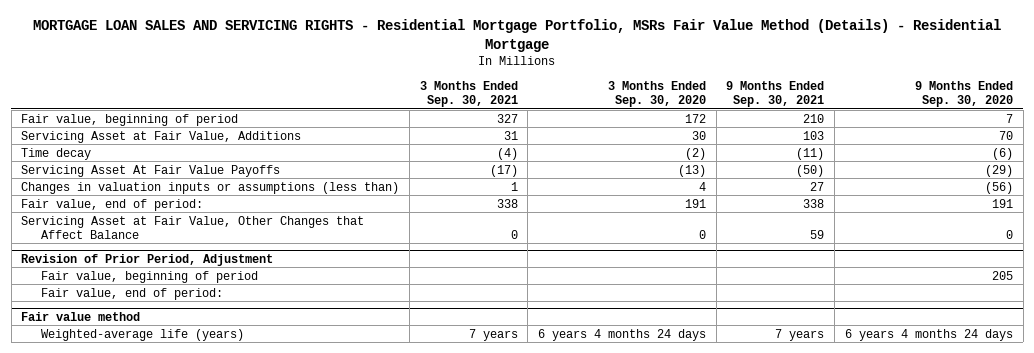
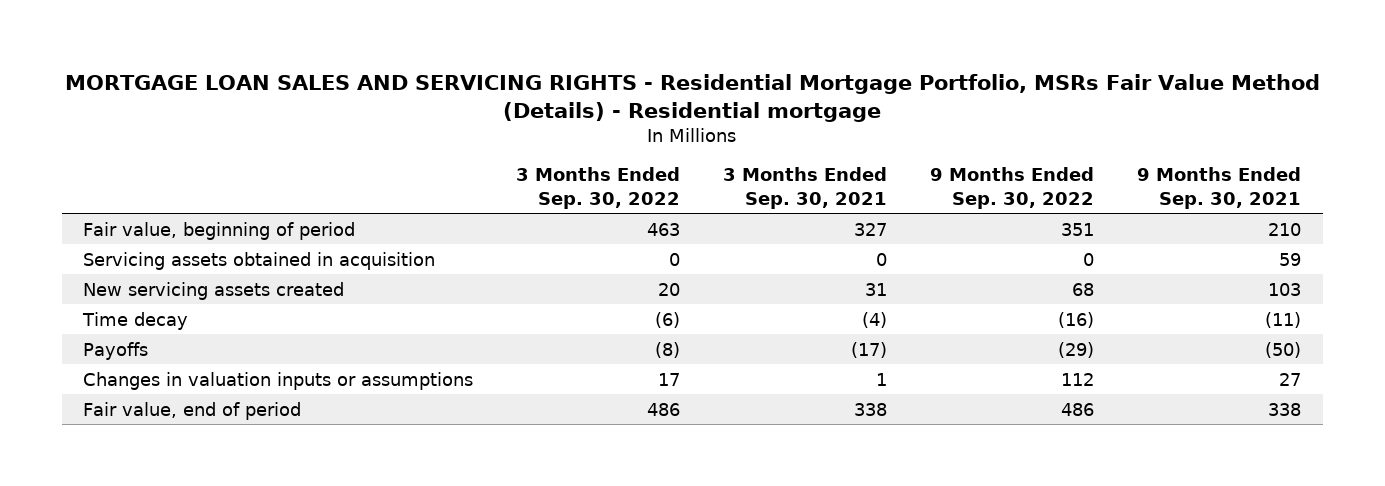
[33,19,1002,52] MORTGAGE LOAN SALES AND SERVICING RIGHTS - Residential Mortgage Portfolio, MSRs Fair Value Method (Details) - Residential Mortgage -> [65,73,1321,122] MORTGAGE LOAN SALES AND SERVICING RIGHTS - Residential Mortgage Portfolio, MSRs Fair Value Method (Details) - Residential mortgage
[608,81,707,108] 3 Months Ended Sep. 30, 2020 -> none
[914,81,1013,108] 9 Months Ended Sep. 30, 2020 -> none
none -> [516,167,681,209] 3 Months Ended Sep. 30, 2022
none -> [930,167,1095,209] 9 Months Ended Sep. 30, 2022
none -> [83,251,436,270] Servicing assets obtained in acquisition
[21,130,302,143] Servicing Asset at Fair Value, Additions -> [83,281,345,300] New servicing assets created
[21,215,365,239] Servicing Asset at Fair Value, Other Changes that Affect Balance -> none
[21,253,274,266] Revision of Prior Period, Adjustment -> none
[40,270,258,283] Fair value, beginning of period -> none
[40,287,223,300] Fair value, end of period: -> none
[21,311,141,321] Fair value method -> none
[40,328,244,341] Weighted-average life (years) -> none
[21,164,281,177] Servicing Asset At Fair Value Payoffs -> [83,341,149,360] Payoffs
[21,181,400,194] Changes in valuation inputs or assumptions (less than) -> [83,371,474,390] Changes in valuation inputs or assumptions
[21,198,204,211] Fair value, end of period: -> [83,401,302,420] Fair value, end of period

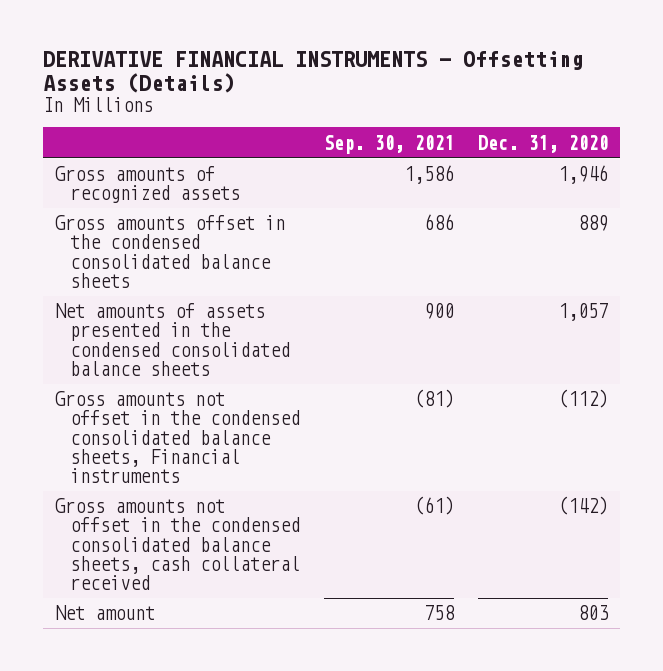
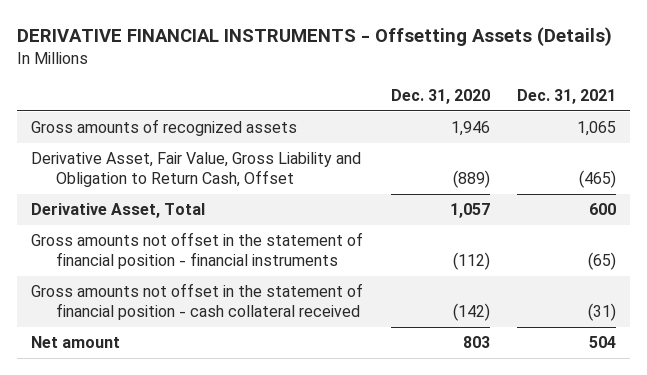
[324,134,455,154] Sep. 30, 2021 -> none
none -> [517,89,617,105] Dec. 31, 2021
[54,215,285,288] Gross amounts offset in the condensed consolidated balance sheets -> none
none -> [31,152,362,188] Derivative Asset, Fair Value, Gross Liability and Obligation to Return Cash, Offset
[54,303,291,376] Net amounts of assets presented in the condensed consolidated balance sheets -> [31,203,206,219] Derivative Asset, Total
[54,391,301,484] Gross amounts not offset in the condensed consolidated balance sheets, Financial instruments -> [31,232,364,270] Gross amounts not offset in the statement of financial position - financial instruments
[54,498,301,591] Gross amounts not offset in the condensed consolidated balance sheets, cash collateral received -> [31,283,364,321] Gross amounts not offset in the statement of financial position - cash collateral received

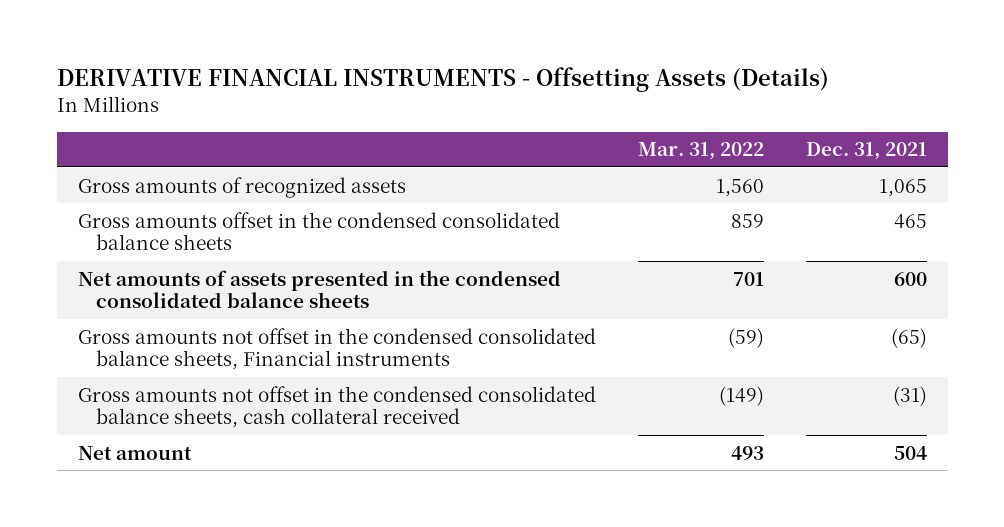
[390,89,490,105] Dec. 31, 2020 -> none
none -> [637,142,764,161] Mar. 31, 2022
[31,152,362,188] Derivative Asset, Fair Value, Gross Liability and Obligation to Return Cash, Offset -> none
none -> [77,211,560,251] Gross amounts offset in the condensed consolidated balance sheets
[31,203,206,219] Derivative Asset, Total -> [77,269,561,309] Net amounts of assets presented in the condensed consolidated balance sheets
[31,232,364,270] Gross amounts not offset in the statement of financial position - financial instruments -> [77,327,596,371] Gross amounts not offset in the condensed consolidated balance sheets, Financial instruments
[31,283,364,321] Gross amounts not offset in the statement of financial position - cash collateral received -> [77,385,596,429] Gross amounts not offset in the condensed consolidated balance sheets, cash collateral received

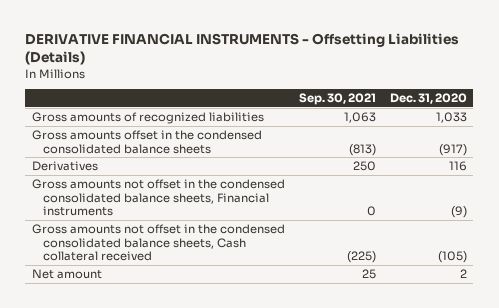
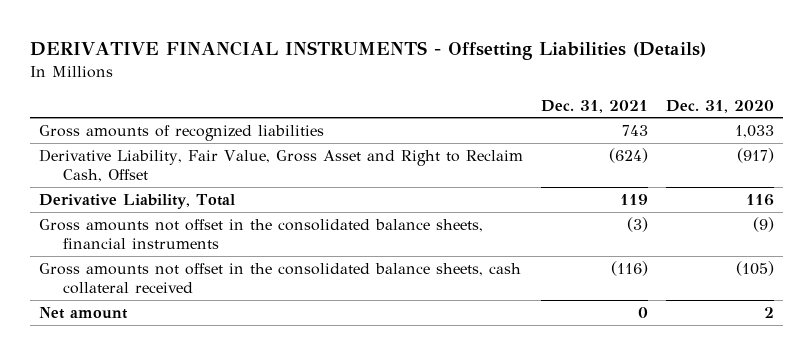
[298,93,376,106] Sep. 30, 2021 -> none
none -> [540,99,648,113] Dec. 31, 2021
[32,130,263,154] Gross amounts offset in the condensed consolidated balance sheets -> [38,148,523,183] Derivative Liability, Fair Value, Gross Asset and Right to Reclaim Cash, Offset
[32,161,99,172] Derivatives -> [38,193,235,209] Derivative Liability, Total
[32,179,286,217] Gross amounts not offset in the condensed consolidated balance sheets, Financial instruments -> [38,218,483,250] Gross amounts not offset in the consolidated balance sheets, financial instruments
[32,224,286,262] Gross amounts not offset in the condensed consolidated balance sheets, Cash collateral received -> [38,262,521,295] Gross amounts not offset in the consolidated balance sheets, cash collateral received

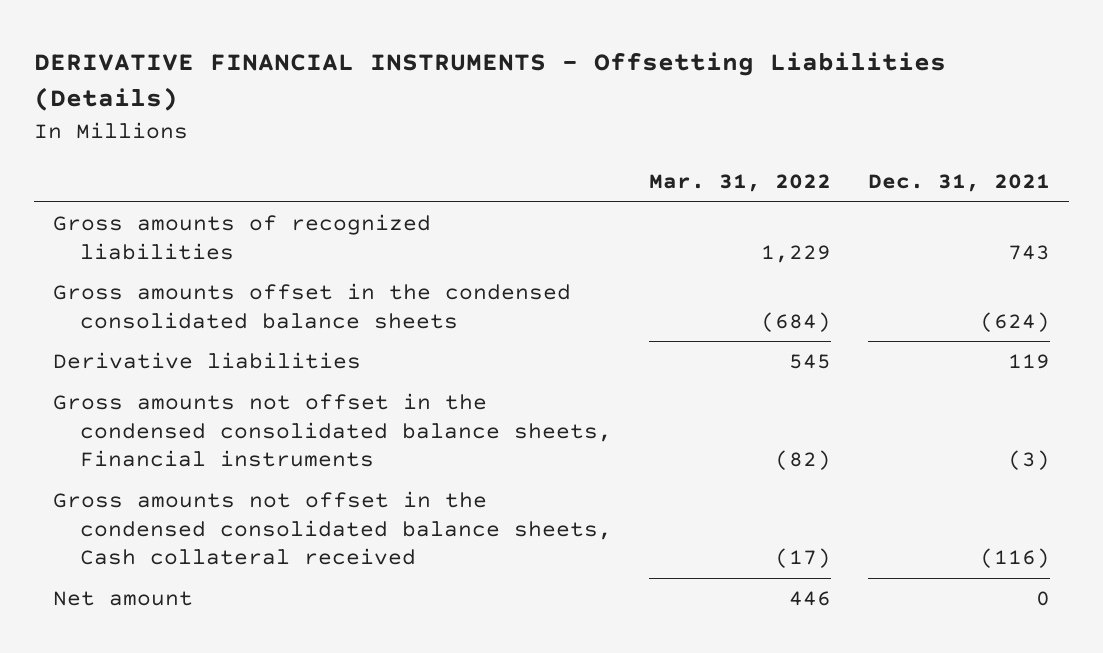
[665,99,774,113] Dec. 31, 2020 -> none
none -> [648,174,831,193] Mar. 31, 2022
[38,148,523,183] Derivative Liability, Fair Value, Gross Asset and Right to Reclaim Cash, Offset -> [52,283,571,329] Gross amounts offset in the condensed consolidated balance sheets
[38,193,235,209] Derivative Liability, Total -> [52,352,361,370] Derivative liabilities
[38,218,483,250] Gross amounts not offset in the consolidated balance sheets, financial instruments -> [52,393,612,468] Gross amounts not offset in the condensed consolidated balance sheets, Financial instruments
[38,262,521,295] Gross amounts not offset in the consolidated balance sheets, cash collateral received -> [52,491,612,566] Gross amounts not offset in the condensed consolidated balance sheets, Cash collateral received

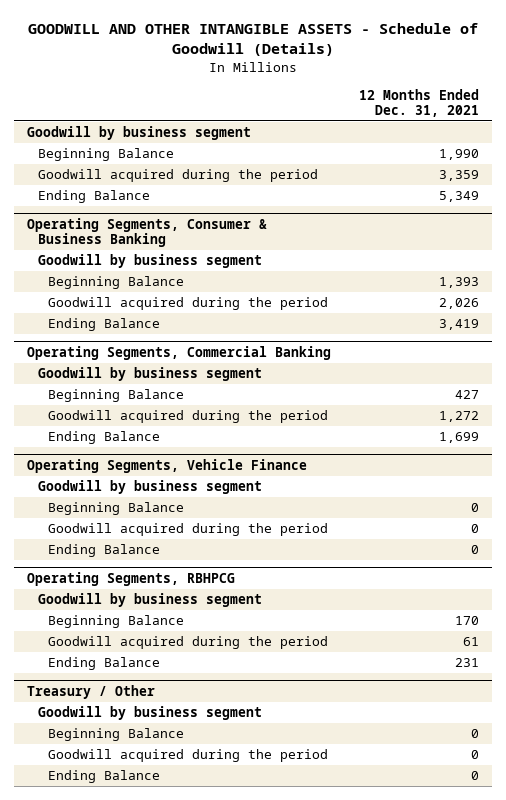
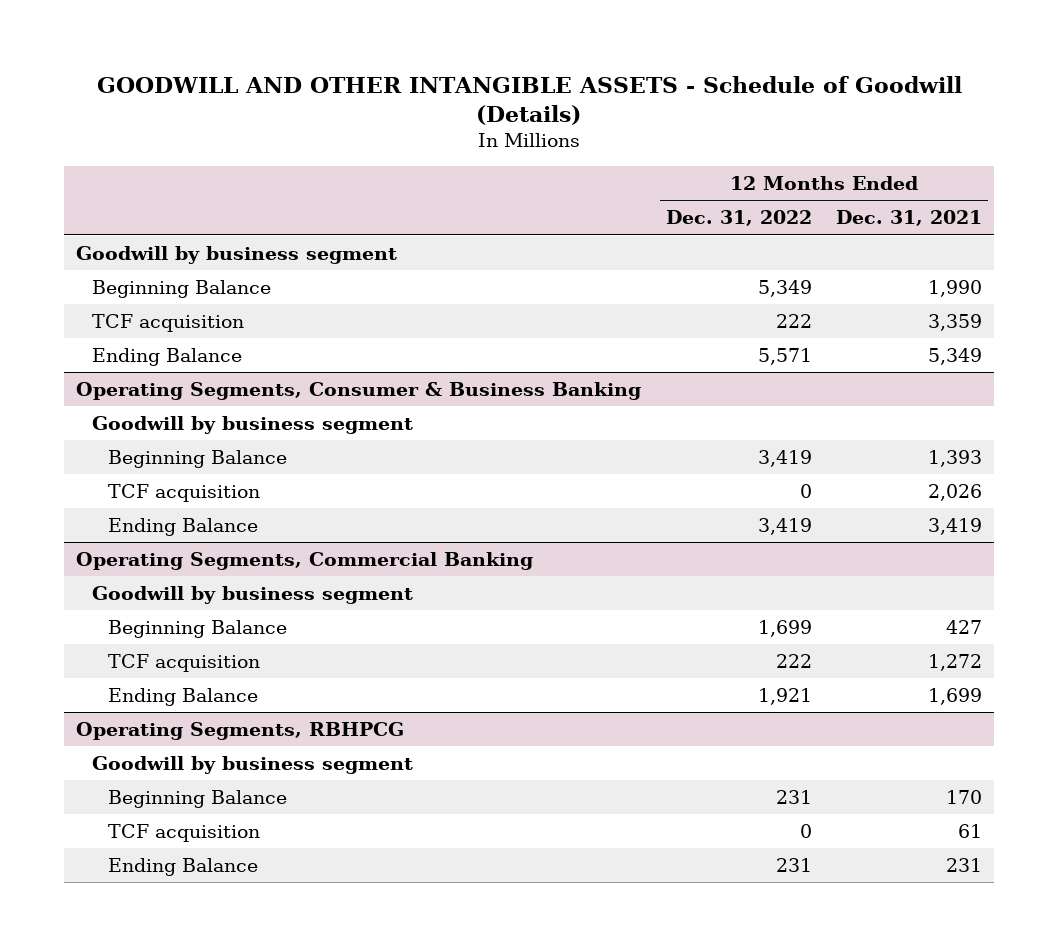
none -> [665,210,812,227] Dec. 31, 2022
[37,169,318,183] Goodwill acquired during the period -> [92,313,245,332] TCF acquisition
[48,297,329,311] Goodwill acquired during the period -> [107,483,260,502] TCF acquisition
[48,410,329,424] Goodwill acquired during the period -> [107,653,260,672] TCF acquisition
[27,458,308,473] Operating Segments, Vehicle Finance -> none
[37,480,262,495] Goodwill by business segment -> none
[48,502,185,516] Beginning Balance -> none
[48,523,329,537] Goodwill acquired during the period -> none
[48,544,161,558] Ending Balance -> none
[48,636,329,650] Goodwill acquired during the period -> [107,823,260,842] TCF acquisition
[27,684,156,699] Treasury / Other -> none
[37,706,262,721] Goodwill by business segment -> none
[48,728,185,742] Beginning Balance -> none
[48,749,329,763] Goodwill acquired during the period -> none
[48,770,161,784] Ending Balance -> none

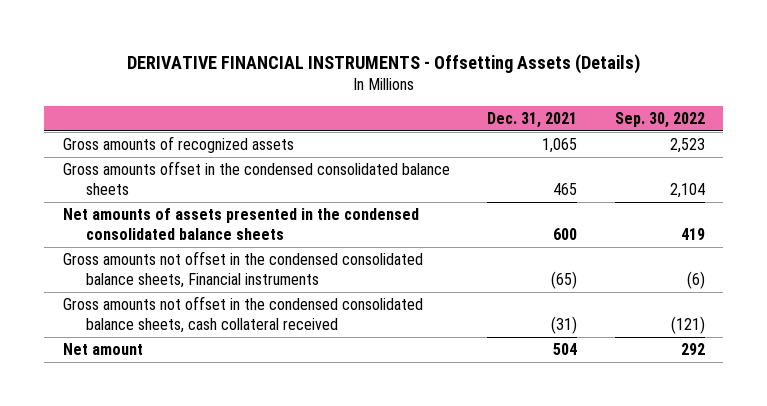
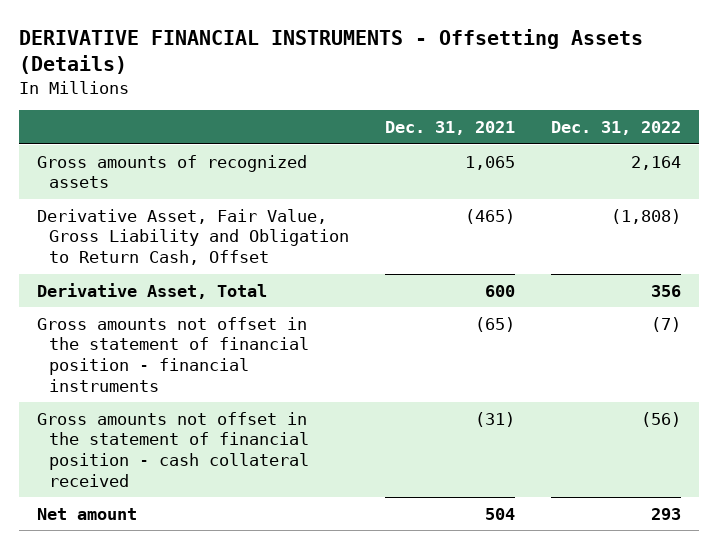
[614,111,705,128] Sep. 30, 2022 -> none
none -> [550,121,681,136] Dec. 31, 2022
[62,161,450,195] Gross amounts offset in the condensed consolidated balance sheets -> none
none -> [36,208,349,266] Derivative Asset, Fair Value, Gross Liability and Obligation to Return Cash, Offset
[62,208,419,240] Net amounts of assets presented in the condensed consolidated balance sheets -> [36,282,267,299] Derivative Asset, Total
[62,251,423,288] Gross amounts not offset in the condensed consolidated balance sheets, Financial instruments -> [36,316,309,392] Gross amounts not offset in the statement of financial position - financial instruments
[62,296,423,333] Gross amounts not offset in the condensed consolidated balance sheets, cash collateral received -> [36,411,309,487] Gross amounts not offset in the statement of financial position - cash collateral received

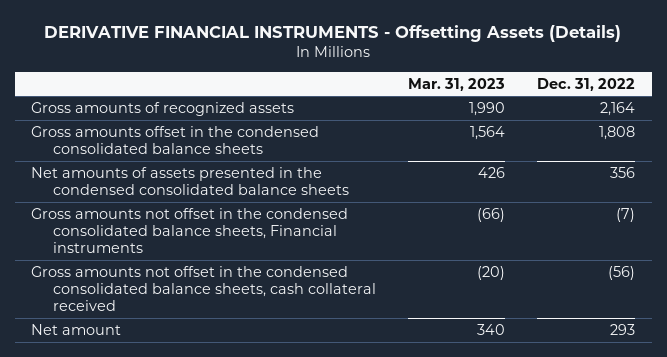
[384,121,515,136] Dec. 31, 2021 -> none
none -> [408,77,506,91] Mar. 31, 2023
[36,208,349,266] Derivative Asset, Fair Value, Gross Liability and Obligation to Return Cash, Offset -> none
none -> [31,125,320,155] Gross amounts offset in the condensed consolidated balance sheets
[36,282,267,299] Derivative Asset, Total -> [31,166,349,196] Net amounts of assets presented in the condensed consolidated balance sheets
[36,316,309,392] Gross amounts not offset in the statement of financial position - financial instruments -> [31,207,349,254] Gross amounts not offset in the condensed consolidated balance sheets, Financial instruments
[36,411,309,487] Gross amounts not offset in the statement of financial position - cash collateral received -> [31,265,376,312] Gross amounts not offset in the condensed consolidated balance sheets, cash collateral received

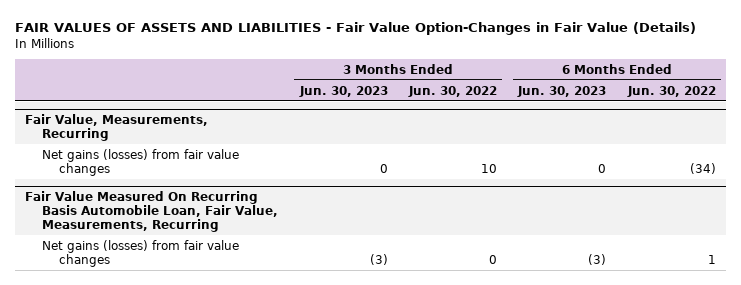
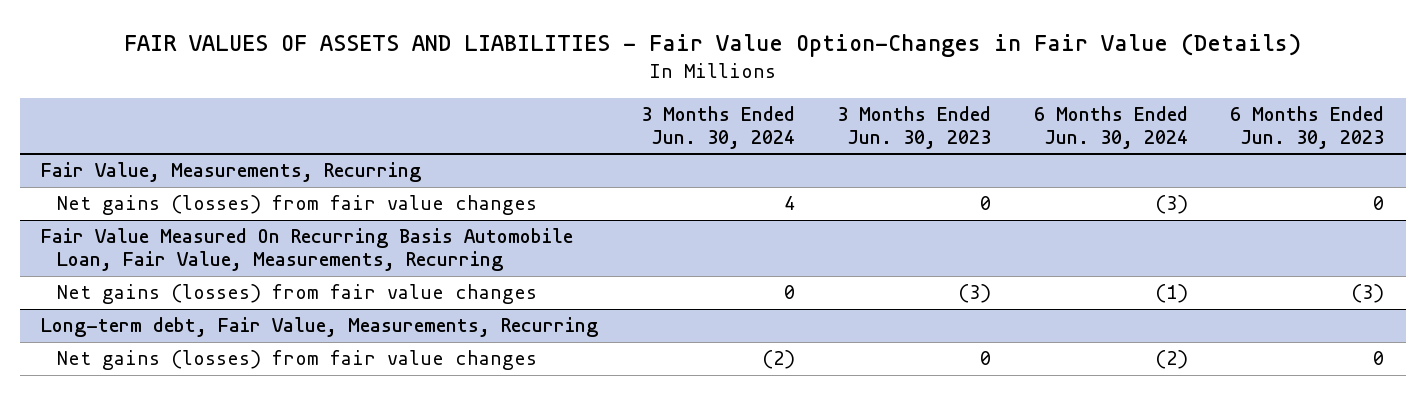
[408,85,498,97] Jun. 30, 2022 -> none
[626,85,716,97] Jun. 30, 2022 -> none
none -> [640,105,795,149] 3 Months Ended Jun. 30, 2024
none -> [1033,105,1188,149] 6 Months Ended Jun. 30, 2024
none -> [41,317,599,338] Long-term debt, Fair Value, Measurements, Recurring
none -> [57,350,538,371] Net gains (losses) from fair value changes

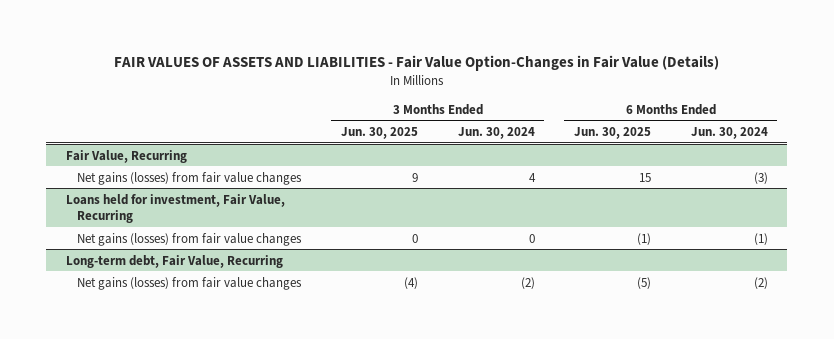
[837,105,992,149] 3 Months Ended Jun. 30, 2023 -> none
[1230,105,1385,149] 6 Months Ended Jun. 30, 2023 -> none
none -> [341,127,419,140] Jun. 30, 2025
none -> [574,127,652,140] Jun. 30, 2025
[41,162,422,183] Fair Value, Measurements, Recurring -> [66,149,188,163] Fair Value, Recurring
[41,228,574,272] Fair Value Measured On Recurring Basis Automobile Loan, Fair Value, Measurements, Recurring -> none
none -> [66,193,286,224] Loans held for investment, Fair Value, Recurring
[41,317,599,338] Long-term debt, Fair Value, Measurements, Recurring -> [66,254,284,268] Long-term debt, Fair Value, Recurring

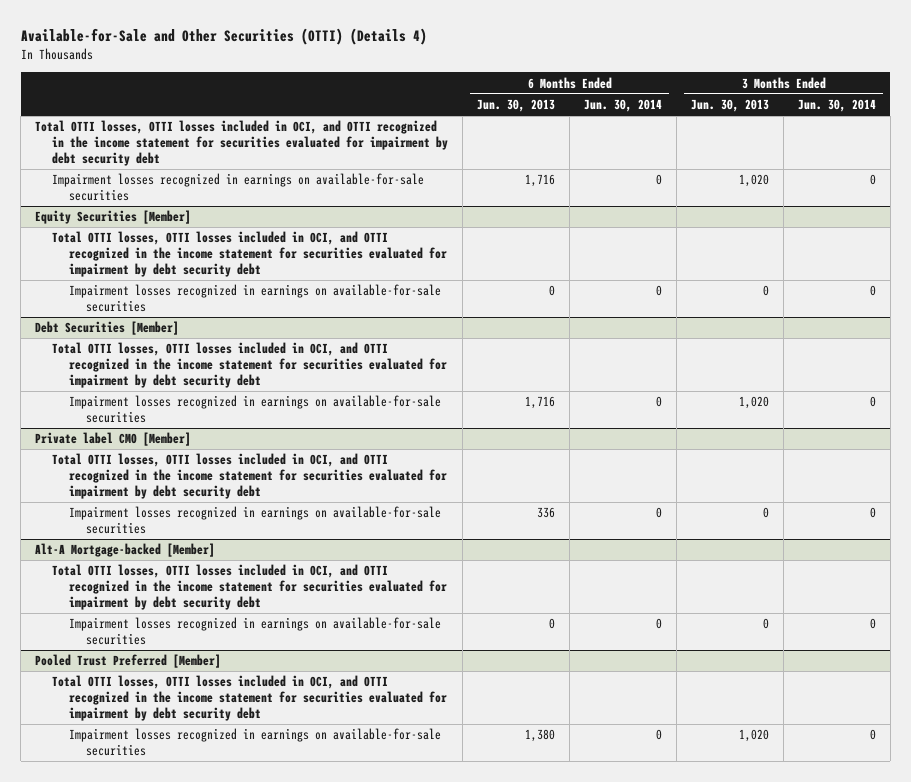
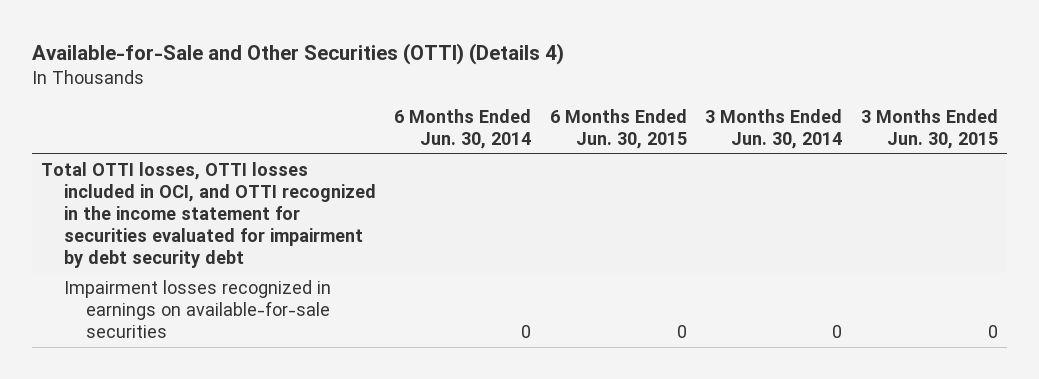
[477,99,556,113] Jun. 30, 2013 -> none
[691,99,770,113] Jun. 30, 2013 -> none
none -> [549,109,687,150] 6 Months Ended Jun. 30, 2015
none -> [860,109,998,150] 3 Months Ended Jun. 30, 2015
[35,210,192,225] Equity Securities [Member] -> none
[52,231,448,277] Total OTTI losses, OTTI losses included in OCI, and OTTI recognized in the income statement for securities evaluated for impairment by debt security debt -> none
[69,284,442,312] Impairment losses recognized in earnings on available-for-sale securities -> none
[35,321,180,336] Debt Securities [Member] -> none
[52,342,448,388] Total OTTI losses, OTTI losses included in OCI, and OTTI recognized in the income statement for securities evaluated for impairment by debt security debt -> none
[69,395,442,423] Impairment losses recognized in earnings on available-for-sale securities -> none
[35,432,192,447] Private label CMO [Member] -> none
[52,453,448,499] Total OTTI losses, OTTI losses included in OCI, and OTTI recognized in the income statement for securities evaluated for impairment by debt security debt -> none
[69,506,442,534] Impairment losses recognized in earnings on available-for-sale securities -> none
[35,543,216,558] Alt-A Mortgage-backed [Member] -> none
[52,564,448,610] Total OTTI losses, OTTI losses included in OCI, and OTTI recognized in the income statement for securities evaluated for impairment by debt security debt -> none
[69,617,442,645] Impairment losses recognized in earnings on available-for-sale securities -> none
[35,654,222,669] Pooled Trust Preferred [Member] -> none
[52,675,448,721] Total OTTI losses, OTTI losses included in OCI, and OTTI recognized in the income statement for securities evaluated for impairment by debt security debt -> none
[69,728,442,756] Impairment losses recognized in earnings on available-for-sale securities -> none

